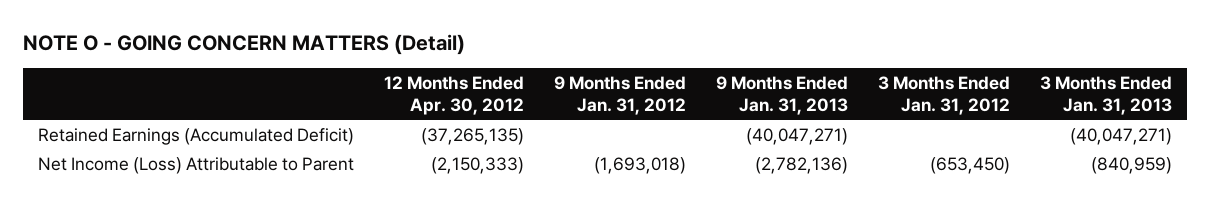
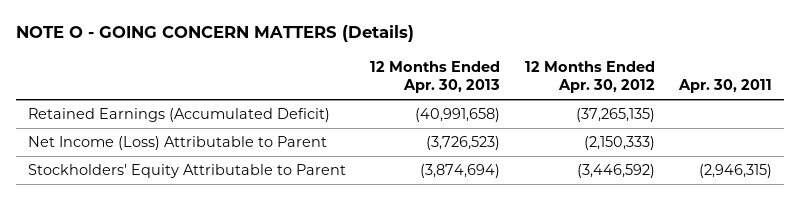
[23,34,466,56] NOTE O - GOING CONCERN MATTERS (Detail) -> [15,25,414,43] NOTE O - GOING CONCERN MATTERS (Details)
[554,75,687,115] 9 Months Ended Jan. 31, 2012 -> none
[716,75,849,115] 9 Months Ended Jan. 31, 2013 -> none
[878,75,1011,115] 3 Months Ended Jan. 31, 2012 -> none
[1040,75,1173,115] 3 Months Ended Jan. 31, 2013 -> none
none -> [370,60,501,94] 12 Months Ended Apr. 30, 2013
none -> [678,79,773,94] Apr. 30, 2011
none -> [28,164,347,179] Stockholders' Equity Attributable to Parent

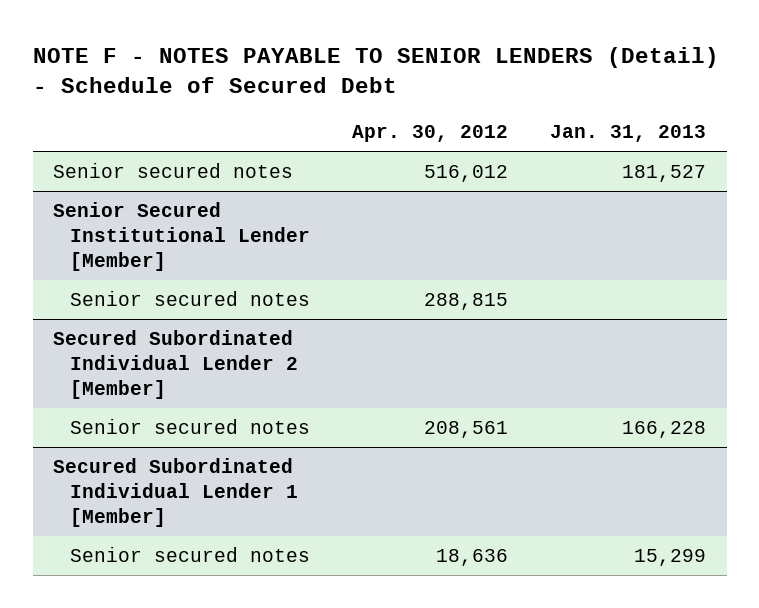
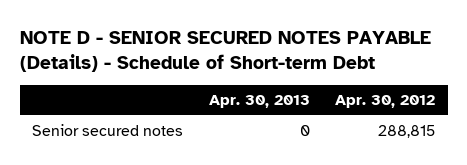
[32,46,719,93] NOTE F - NOTES PAYABLE TO SENIOR LENDERS (Detail) - Schedule of Secured Debt -> [19,31,431,73] NOTE D - SENIOR SECURED NOTES PAYABLE (Details) - Schedule of Short-term Debt
[549,125,706,143] Jan. 31, 2013 -> none
none -> [208,95,310,109] Apr. 30, 2013
[53,162,294,178] Senior secured notes -> none
[53,201,311,272] Senior Secured Institutional Lender [Member] -> none
[53,329,299,400] Secured Subordinated Individual Lender 2 [Member] -> none
[70,418,311,434] Senior secured notes -> none
[53,457,299,528] Secured Subordinated Individual Lender 1 [Member] -> none
[70,546,311,562] Senior secured notes -> none

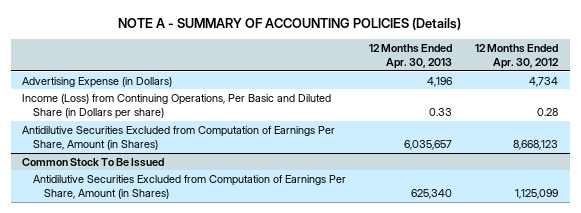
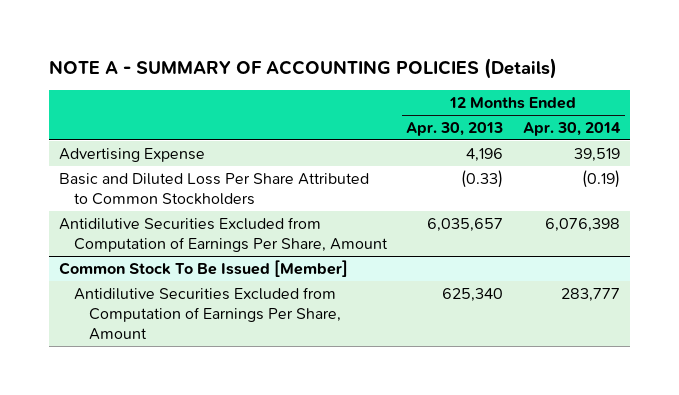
[475,43,560,70] 12 Months Ended Apr. 30, 2012 -> none
none -> [522,122,621,137] Apr. 30, 2014
[22,93,332,120] Income (Loss) from Continuing Operations, Per Basic and Diluted Share (in Dollars per share) -> none
[22,76,173,88] Advertising Expense (in Dollars) -> [59,147,206,162] Advertising Expense
none -> [59,172,370,205] Basic and Diluted Loss Per Share Attributed to Common Stockholders
[22,125,336,151] Antidilutive Securities Excluded from Computation of Earnings Per Share, Amount (in Shares) -> [59,216,388,252] Antidilutive Securities Excluded from Computation of Earnings Per Share, Amount
[22,157,165,167] Common Stock To Be Issued -> [59,259,349,277] Common Stock To Be Issued [Member]
[33,174,347,200] Antidilutive Securities Excluded from Computation of Earnings Per Share, Amount (in Shares) -> [73,286,341,340] Antidilutive Securities Excluded from Computation of Earnings Per Share, Amount

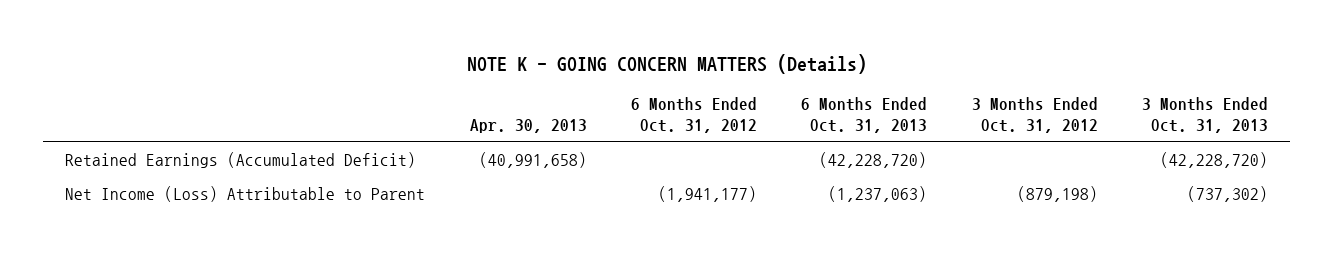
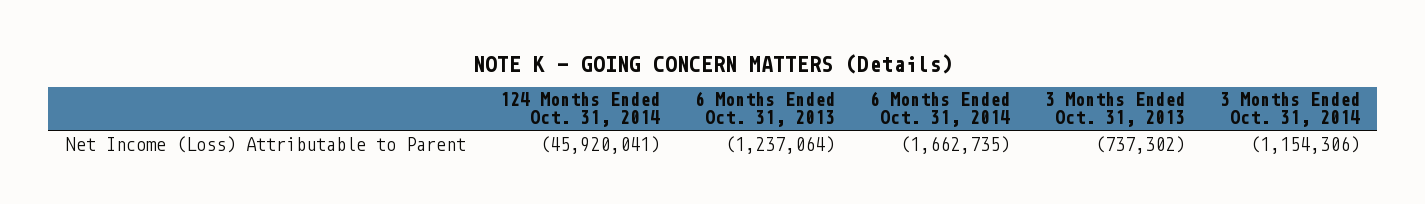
[469,119,587,134] Apr. 30, 2013 -> none
[631,96,758,134] 6 Months Ended Oct. 31, 2012 -> none
[971,96,1098,134] 3 Months Ended Oct. 31, 2012 -> none
none -> [500,92,661,128] 124 Months Ended Oct. 31, 2014
none -> [870,91,1011,128] 6 Months Ended Oct. 31, 2014
none -> [1219,92,1360,128] 3 Months Ended Oct. 31, 2014
[65,152,417,169] Retained Earnings (Accumulated Deficit) -> none
[828,186,928,203] (1,237,063) -> [725,135,836,154] (1,237,064)

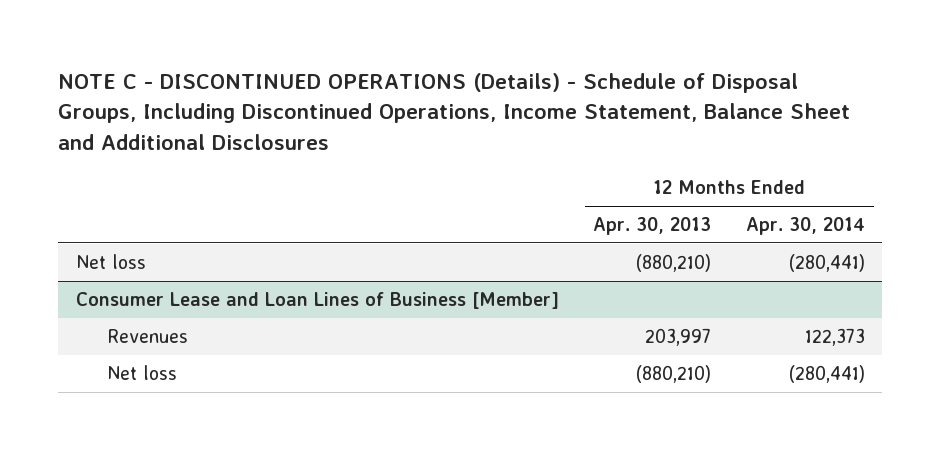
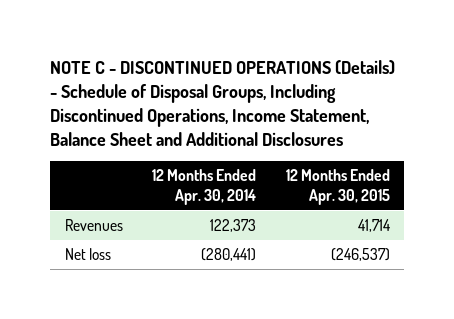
[593,217,712,236] Apr. 30, 2013 -> none
none -> [285,169,390,206] 12 Months Ended Apr. 30, 2015
[75,254,146,270] Net loss -> none
[75,292,559,310] Consumer Lease and Loan Lines of Business [Member] -> none

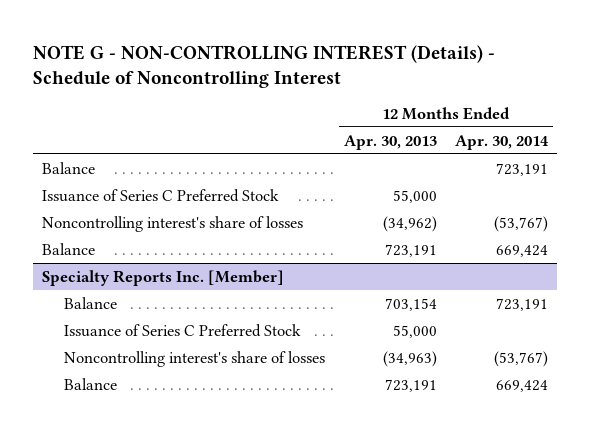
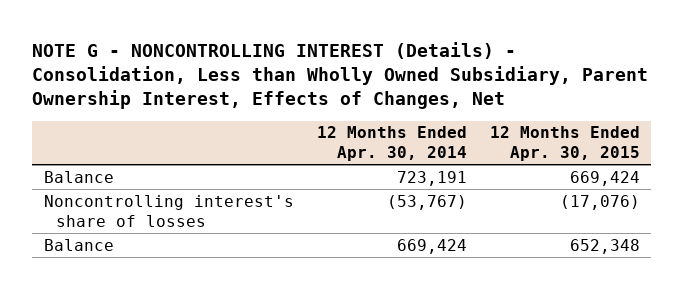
[33,44,496,88] NOTE G - NON-CONTROLLING INTEREST (Details) - Schedule of Noncontrolling Interest -> [32,41,649,109] NOTE G - NONCONTROLLING INTEREST (Details) - Consolidation, Less than Wholly Owned Subsidiary, Parent Ownership Interest, Effects of Changes, Net
[343,134,437,150] Apr. 30, 2013 -> none
none -> [489,126,640,162] 12 Months Ended Apr. 30, 2015
[42,188,280,202] Issuance of Series C Preferred Stock -> none
[42,269,285,286] Specialty Reports Inc. [Member] -> none
[64,296,118,309] Balance -> none
[64,323,302,337] Issuance of Series C Preferred Stock -> none
[64,350,326,367] Noncontrolling interest's share of losses -> none
[64,377,118,390] Balance -> none

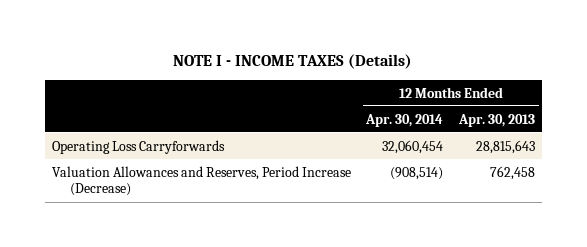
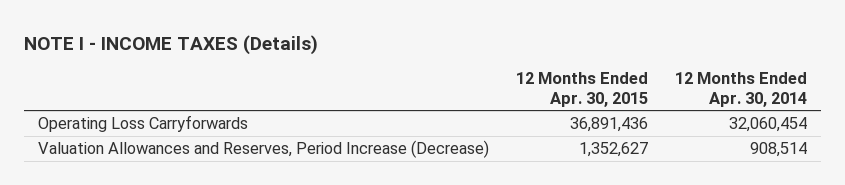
[457,113,535,127] Apr. 30, 2013 -> none
none -> [516,72,649,107] 12 Months Ended Apr. 30, 2015
[390,166,444,180] (908,514) -> [750,142,808,158] 908,514

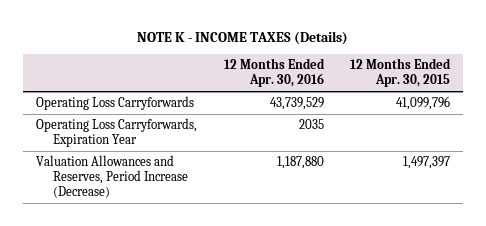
[24,34,319,55] NOTE I - INCOME TAXES (Details) -> [137,30,349,45] NOTE K - INCOME TAXES (Details)
[675,72,808,107] 12 Months Ended Apr. 30, 2014 -> none
none -> [223,58,325,87] 12 Months Ended Apr. 30, 2016
[570,117,649,133] 36,891,436 -> [396,96,451,111] 41,099,796
none -> [35,118,197,148] Operating Loss Carryforwards, Expiration Year
[579,142,649,158] 1,352,627 -> [403,156,451,170] 1,497,397

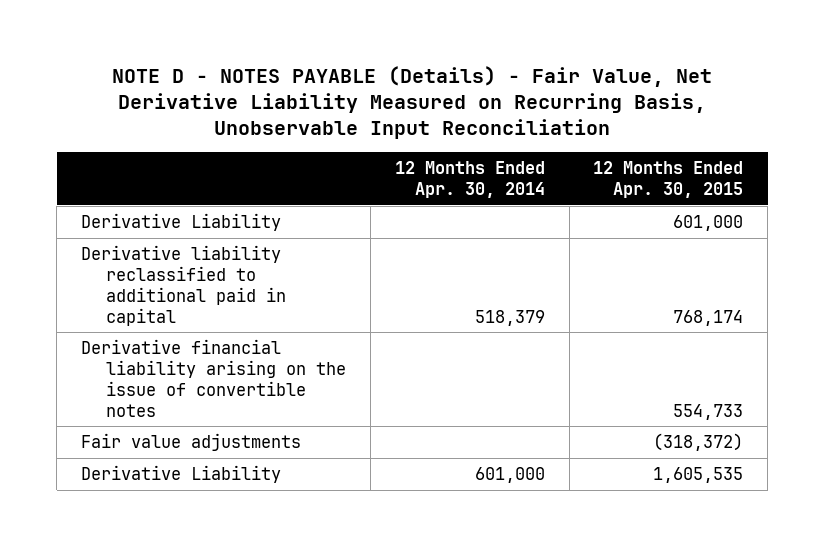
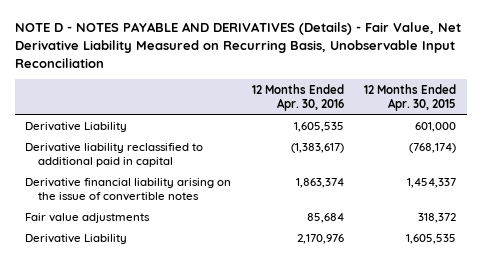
[112,65,713,140] NOTE D - NOTES PAYABLE (Details) - Fair Value, Net Derivative Liability Measured on Recurring Basis, Unobservable Input Reconciliation -> [14,22,461,68] NOTE D - NOTES PAYABLE AND DERIVATIVES (Details) - Fair Value, Net Derivative Liability Measured on Recurring Basis, Unobservable Input Reconciliation
[394,161,545,198] 12 Months Ended Apr. 30, 2014 -> none
none -> [251,83,344,111] 12 Months Ended Apr. 30, 2016
[673,309,744,326] 768,174 -> [409,142,457,153] (768,174)
[673,403,744,420] 554,733 -> [407,177,457,188] 1,454,337
[653,433,744,452] (318,372) -> [418,212,457,223] 318,372

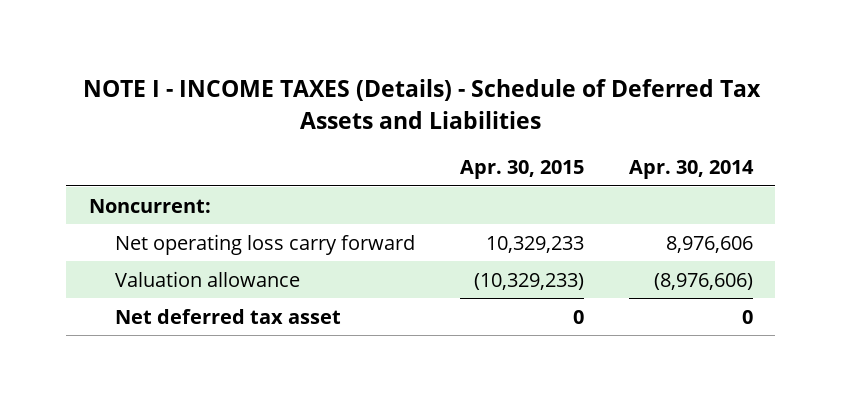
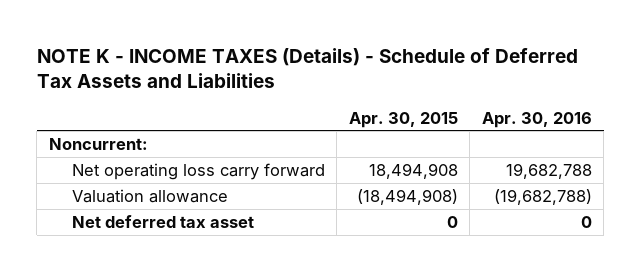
[82,79,761,129] NOTE I - INCOME TAXES (Details) - Schedule of Deferred Tax Assets and Liabilities -> [36,47,578,89] NOTE K - INCOME TAXES (Details) - Schedule of Deferred Tax Assets and Liabilities
[628,160,754,180] Apr. 30, 2014 -> none
none -> [481,111,592,128] Apr. 30, 2016
[485,235,584,253] 10,329,233 -> [368,162,458,179] 18,494,908
[473,272,584,290] (10,329,233) -> [356,188,458,205] (18,494,908)

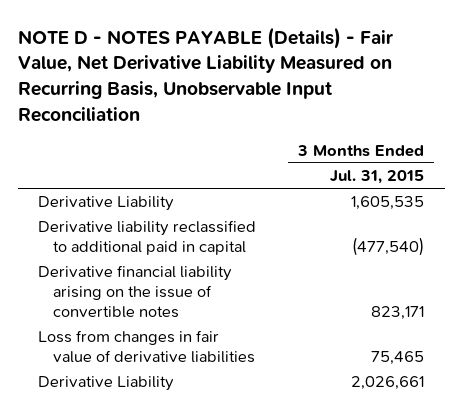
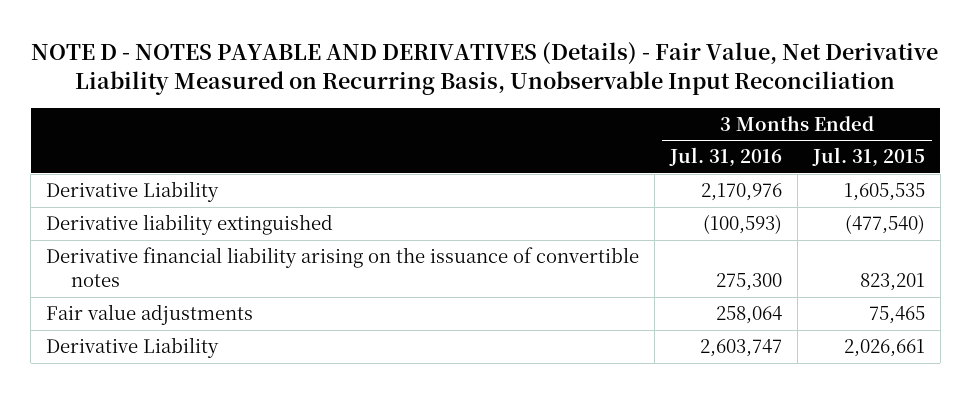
[17,26,393,123] NOTE D - NOTES PAYABLE (Details) - Fair Value, Net Derivative Liability Measured on Recurring Basis, Unobservable Input Reconciliation -> [31,41,939,95] NOTE D - NOTES PAYABLE AND DERIVATIVES (Details) - Fair Value, Net Derivative Liability Measured on Recurring Basis, Unobservable Input Reconciliation
none -> [668,147,782,168] Jul. 31, 2016
[38,220,257,255] Derivative liability reclassified to additional paid in capital -> [46,214,334,236] Derivative liability extinguished
[38,265,233,318] Derivative financial liability arising on the issue of convertible notes -> [46,247,640,288] Derivative financial liability arising on the issuance of convertible notes
[371,305,425,320] 823,171 -> [859,273,925,292] 823,201
[38,330,256,363] Loss from changes in fair value of derivative liabilities -> [46,304,254,326] Fair value adjustments

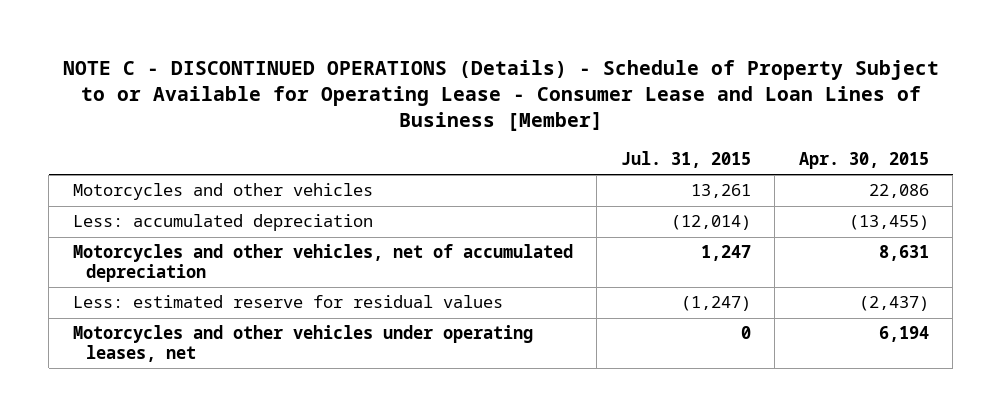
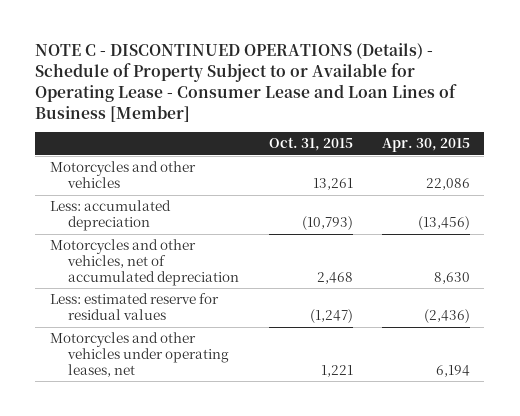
[620,151,751,169] Jul. 31, 2015 -> none
none -> [268,137,353,152] Oct. 31, 2015
[848,215,929,231] (13,455) -> [417,216,470,231] (13,456)
[878,245,929,262] 8,631 -> [433,271,470,284] 8,630
[858,296,929,312] (2,437) -> [423,309,470,324] (2,436)

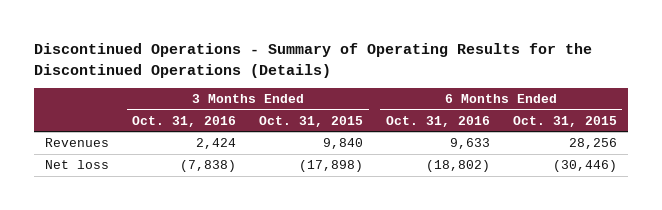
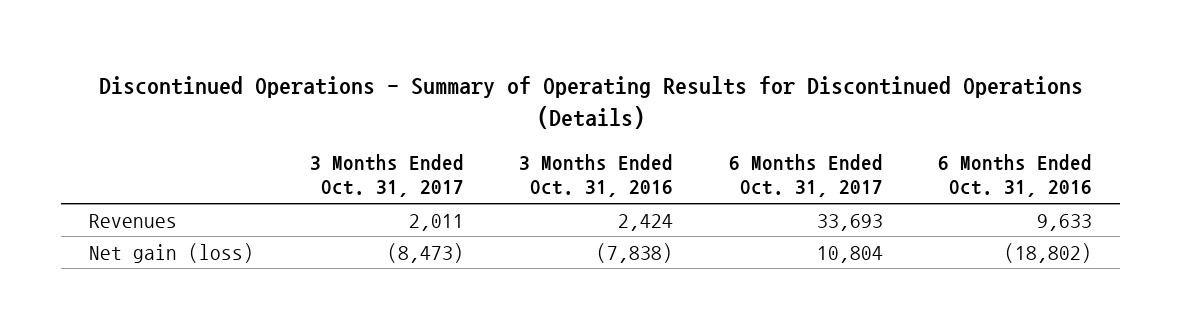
[34,43,593,78] Discontinued Operations - Summary of Operating Results for the Discontinued Operations (Details) -> [98,76,1083,130] Discontinued Operations - Summary of Operating Results for Discontinued Operations (Details)
[259,115,364,127] Oct. 31, 2015 -> none
[512,115,617,127] Oct. 31, 2015 -> none
none -> [309,153,464,198] 3 Months Ended Oct. 31, 2017
none -> [728,153,883,198] 6 Months Ended Oct. 31, 2017
[45,160,110,170] Net loss -> [89,242,255,263] Net gain (loss)

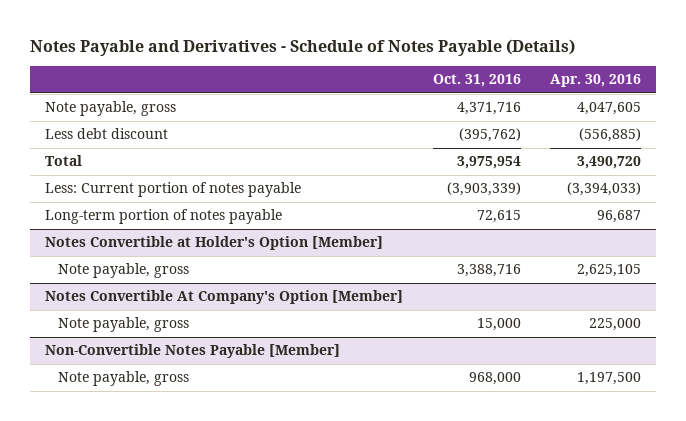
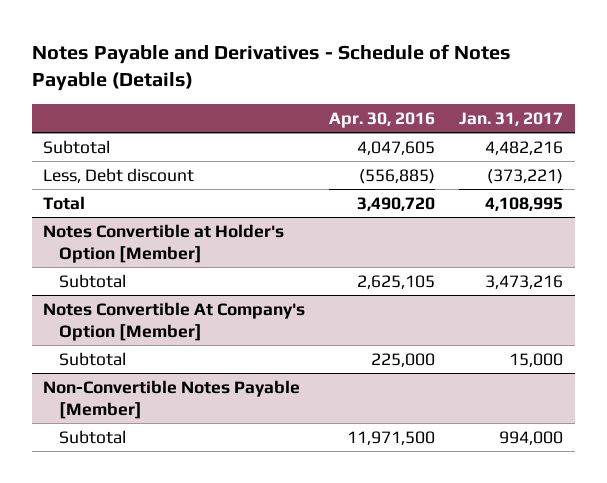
[432,74,521,88] Oct. 31, 2016 -> none
none -> [459,111,564,126] Jan. 31, 2017
[45,101,177,117] Note payable, gross -> [43,139,111,154] Subtotal
[45,128,169,140] Less debt discount -> [43,167,195,183] Less, Debt discount
[45,182,302,198] Less: Current portion of notes payable -> none
[45,209,283,225] Long-term portion of notes payable -> none
[57,263,189,279] Note payable, gross -> [59,273,127,288] Subtotal
[57,317,189,333] Note payable, gross -> [59,351,127,366] Subtotal
[57,371,189,387] Note payable, gross -> none
none -> [59,429,127,444] Subtotal

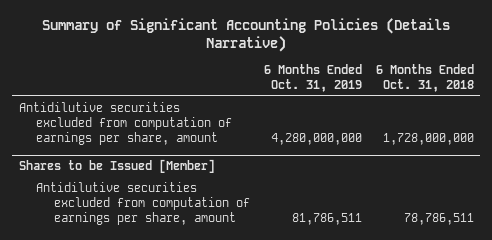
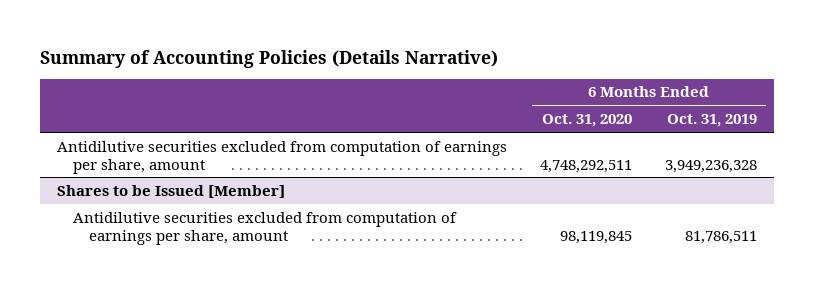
[42,17,451,52] Summary of Significant Accounting Policies (Details Narrative) -> [40,49,499,68] Summary of Accounting Policies (Details Narrative)
[375,64,474,92] 6 Months Ended Oct. 31, 2018 -> none
none -> [542,114,633,128] Oct. 31, 2020
[270,132,362,145] 4,280,000,000 -> [665,159,758,173] 3,949,236,328

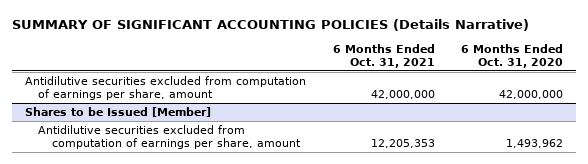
[40,49,499,68] Summary of Accounting Policies (Details Narrative) -> [11,19,529,32] SUMMARY OF SIGNIFICANT ACCOUNTING POLICIES (Details Narrative)
[667,114,758,128] Oct. 31, 2019 -> none
none -> [332,44,435,69] 6 Months Ended Oct. 31, 2021
[540,159,633,173] 4,748,292,511 -> [499,89,564,99] 42,000,000
[560,230,633,244] 98,119,845 -> [506,138,564,148] 1,493,962

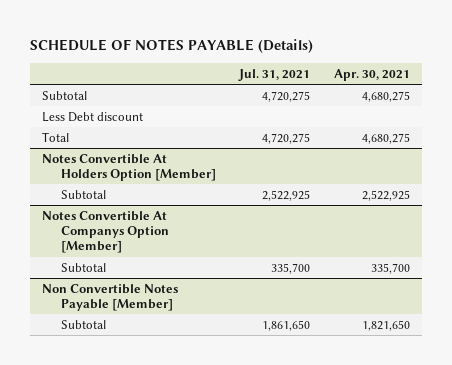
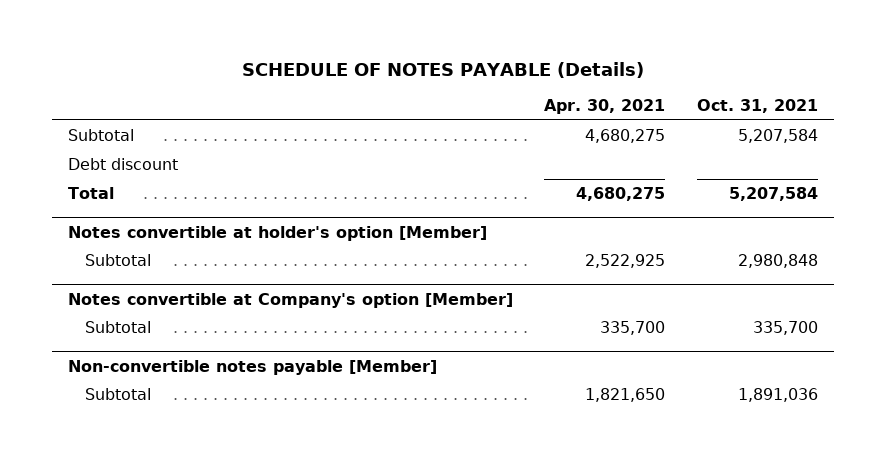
[238,68,311,81] Jul. 31, 2021 -> none
none -> [697,98,819,113] Oct. 31, 2021
[42,111,144,122] Less Debt discount -> [67,157,178,170] Debt discount
[42,153,216,181] Notes Convertible At Holders Option [Member] -> [67,225,487,241] Notes convertible at holder's option [Member]
[42,210,169,254] Notes Convertible At Companys Option [Member] -> [67,292,513,308] Notes convertible at Company's option [Member]
[42,283,179,311] Non Convertible Notes Payable [Member] -> [67,359,437,375] Non-convertible notes payable [Member]

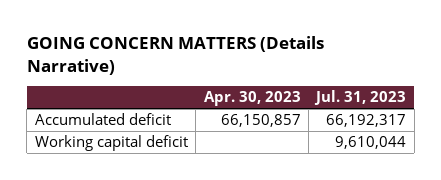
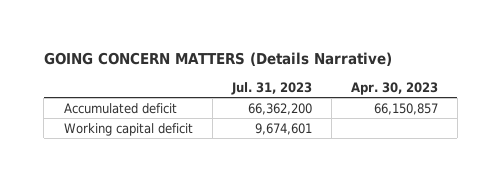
[326,114,407,128] 66,192,317 -> [247,102,312,115] 66,362,200
[335,136,407,150] 9,610,044 -> [254,122,312,135] 9,674,601

